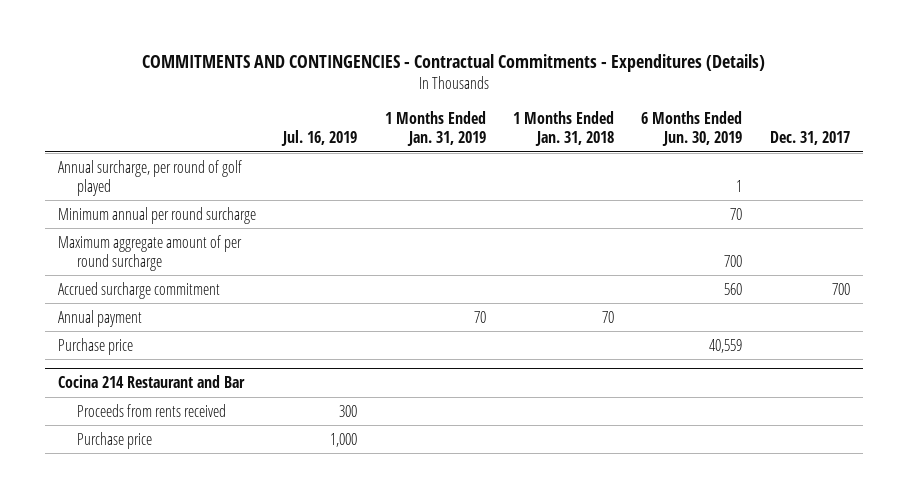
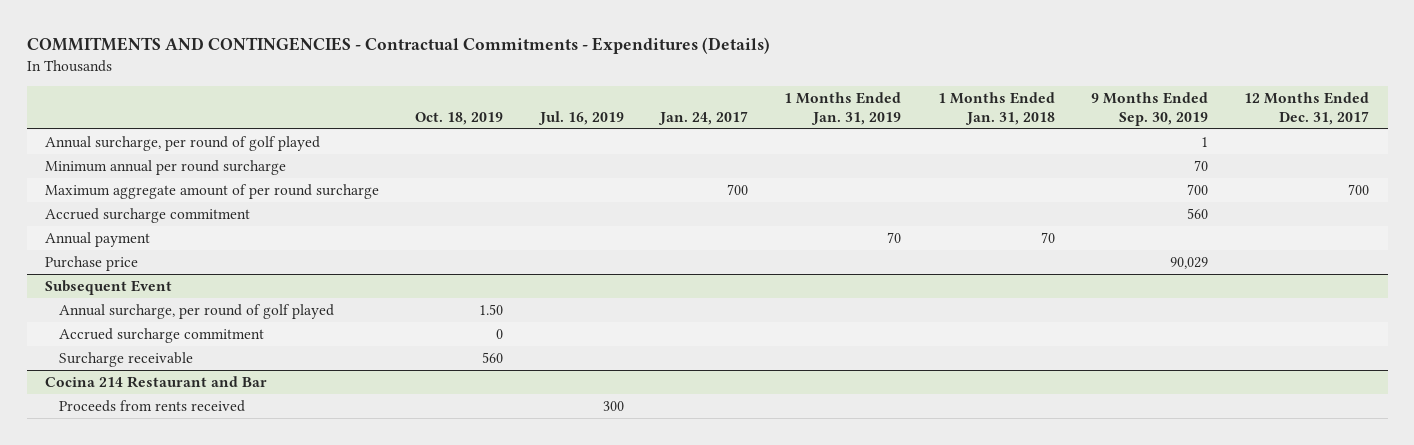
[641,110,743,146] 6 Months Ended Jun. 30, 2019 -> none
[769,130,850,145] Dec. 31, 2017 -> none
none -> [415,111,504,125] Oct. 18, 2019
none -> [657,110,748,125] Jan. 24, 2017
none -> [1091,92,1209,126] 9 Months Ended Sep. 30, 2019
none -> [1244,92,1370,125] 12 Months Ended Dec. 31, 2017
none -> [44,279,172,295] Subsequent Event
none -> [58,303,334,319] Annual surcharge, per round of golf played
none -> [58,327,264,343] Accrued surcharge commitment
none -> [58,351,193,367] Surcharge receivable
[76,431,152,449] Purchase price -> none

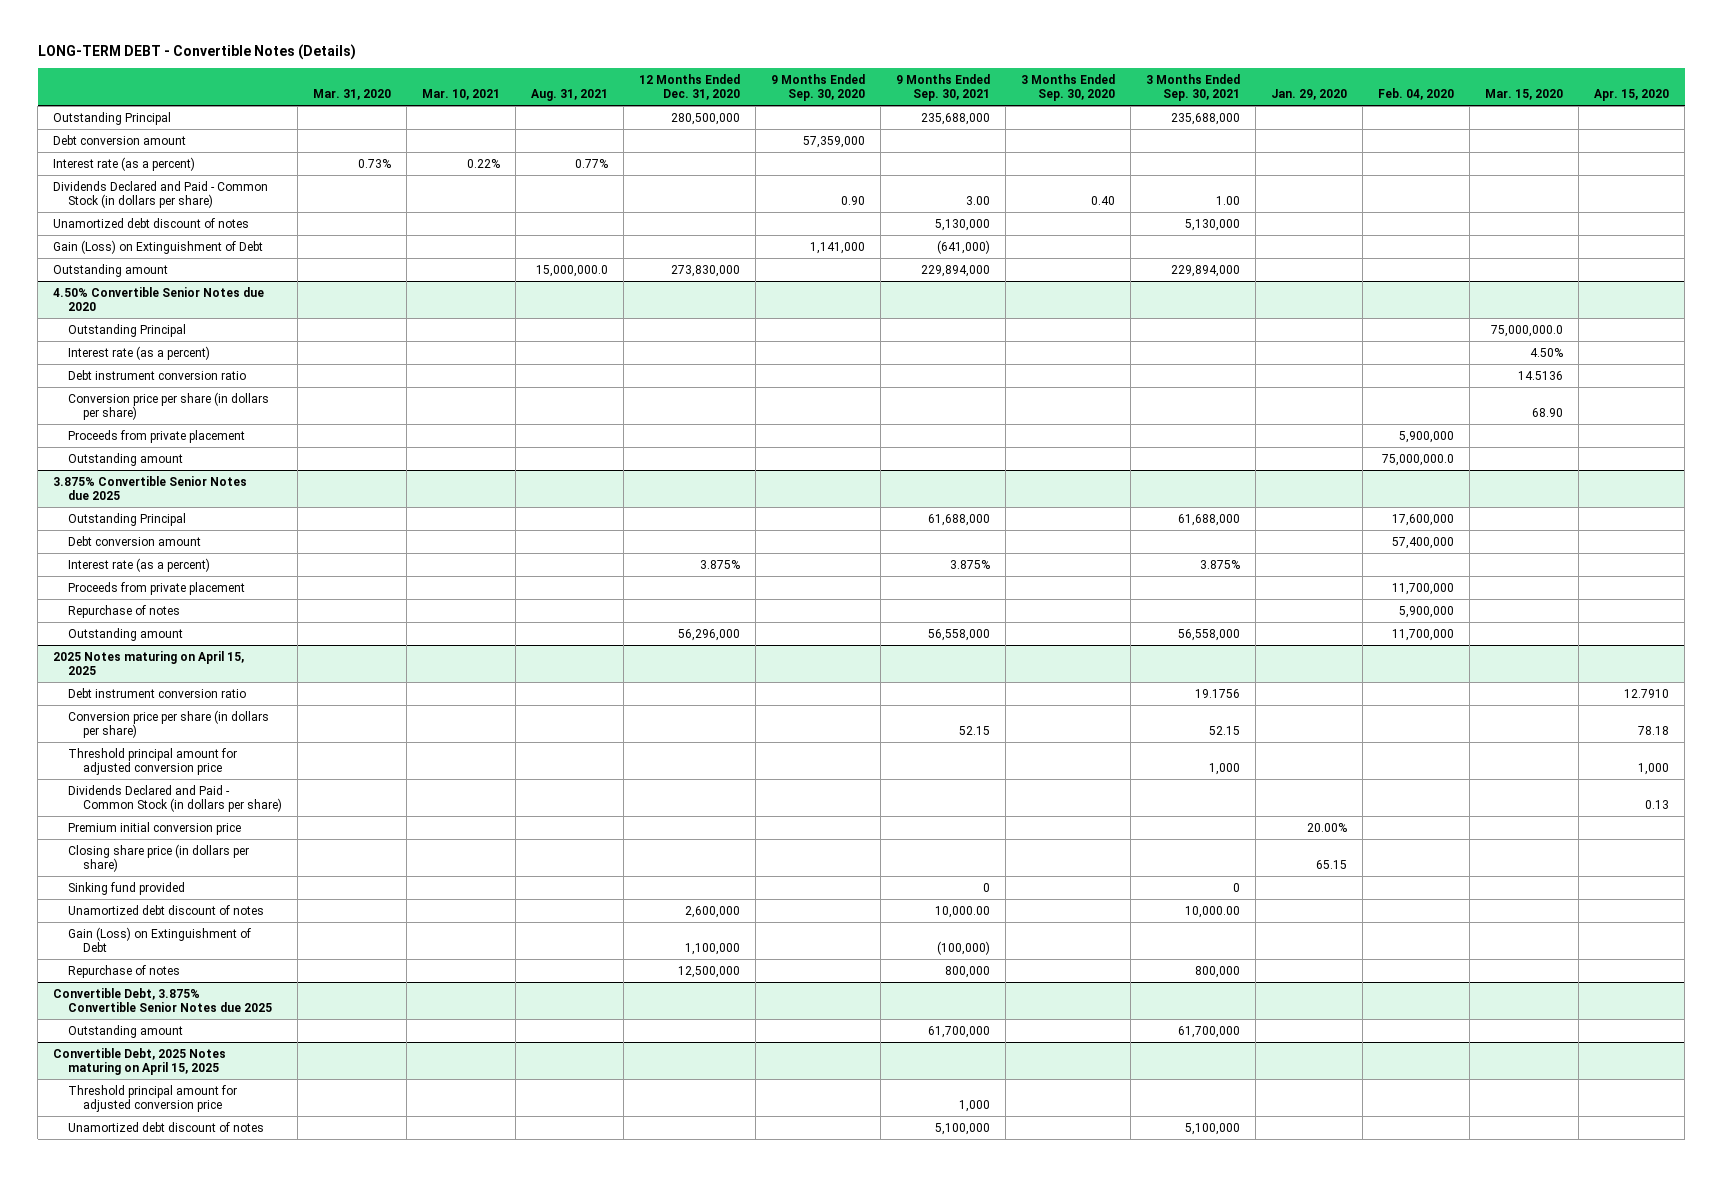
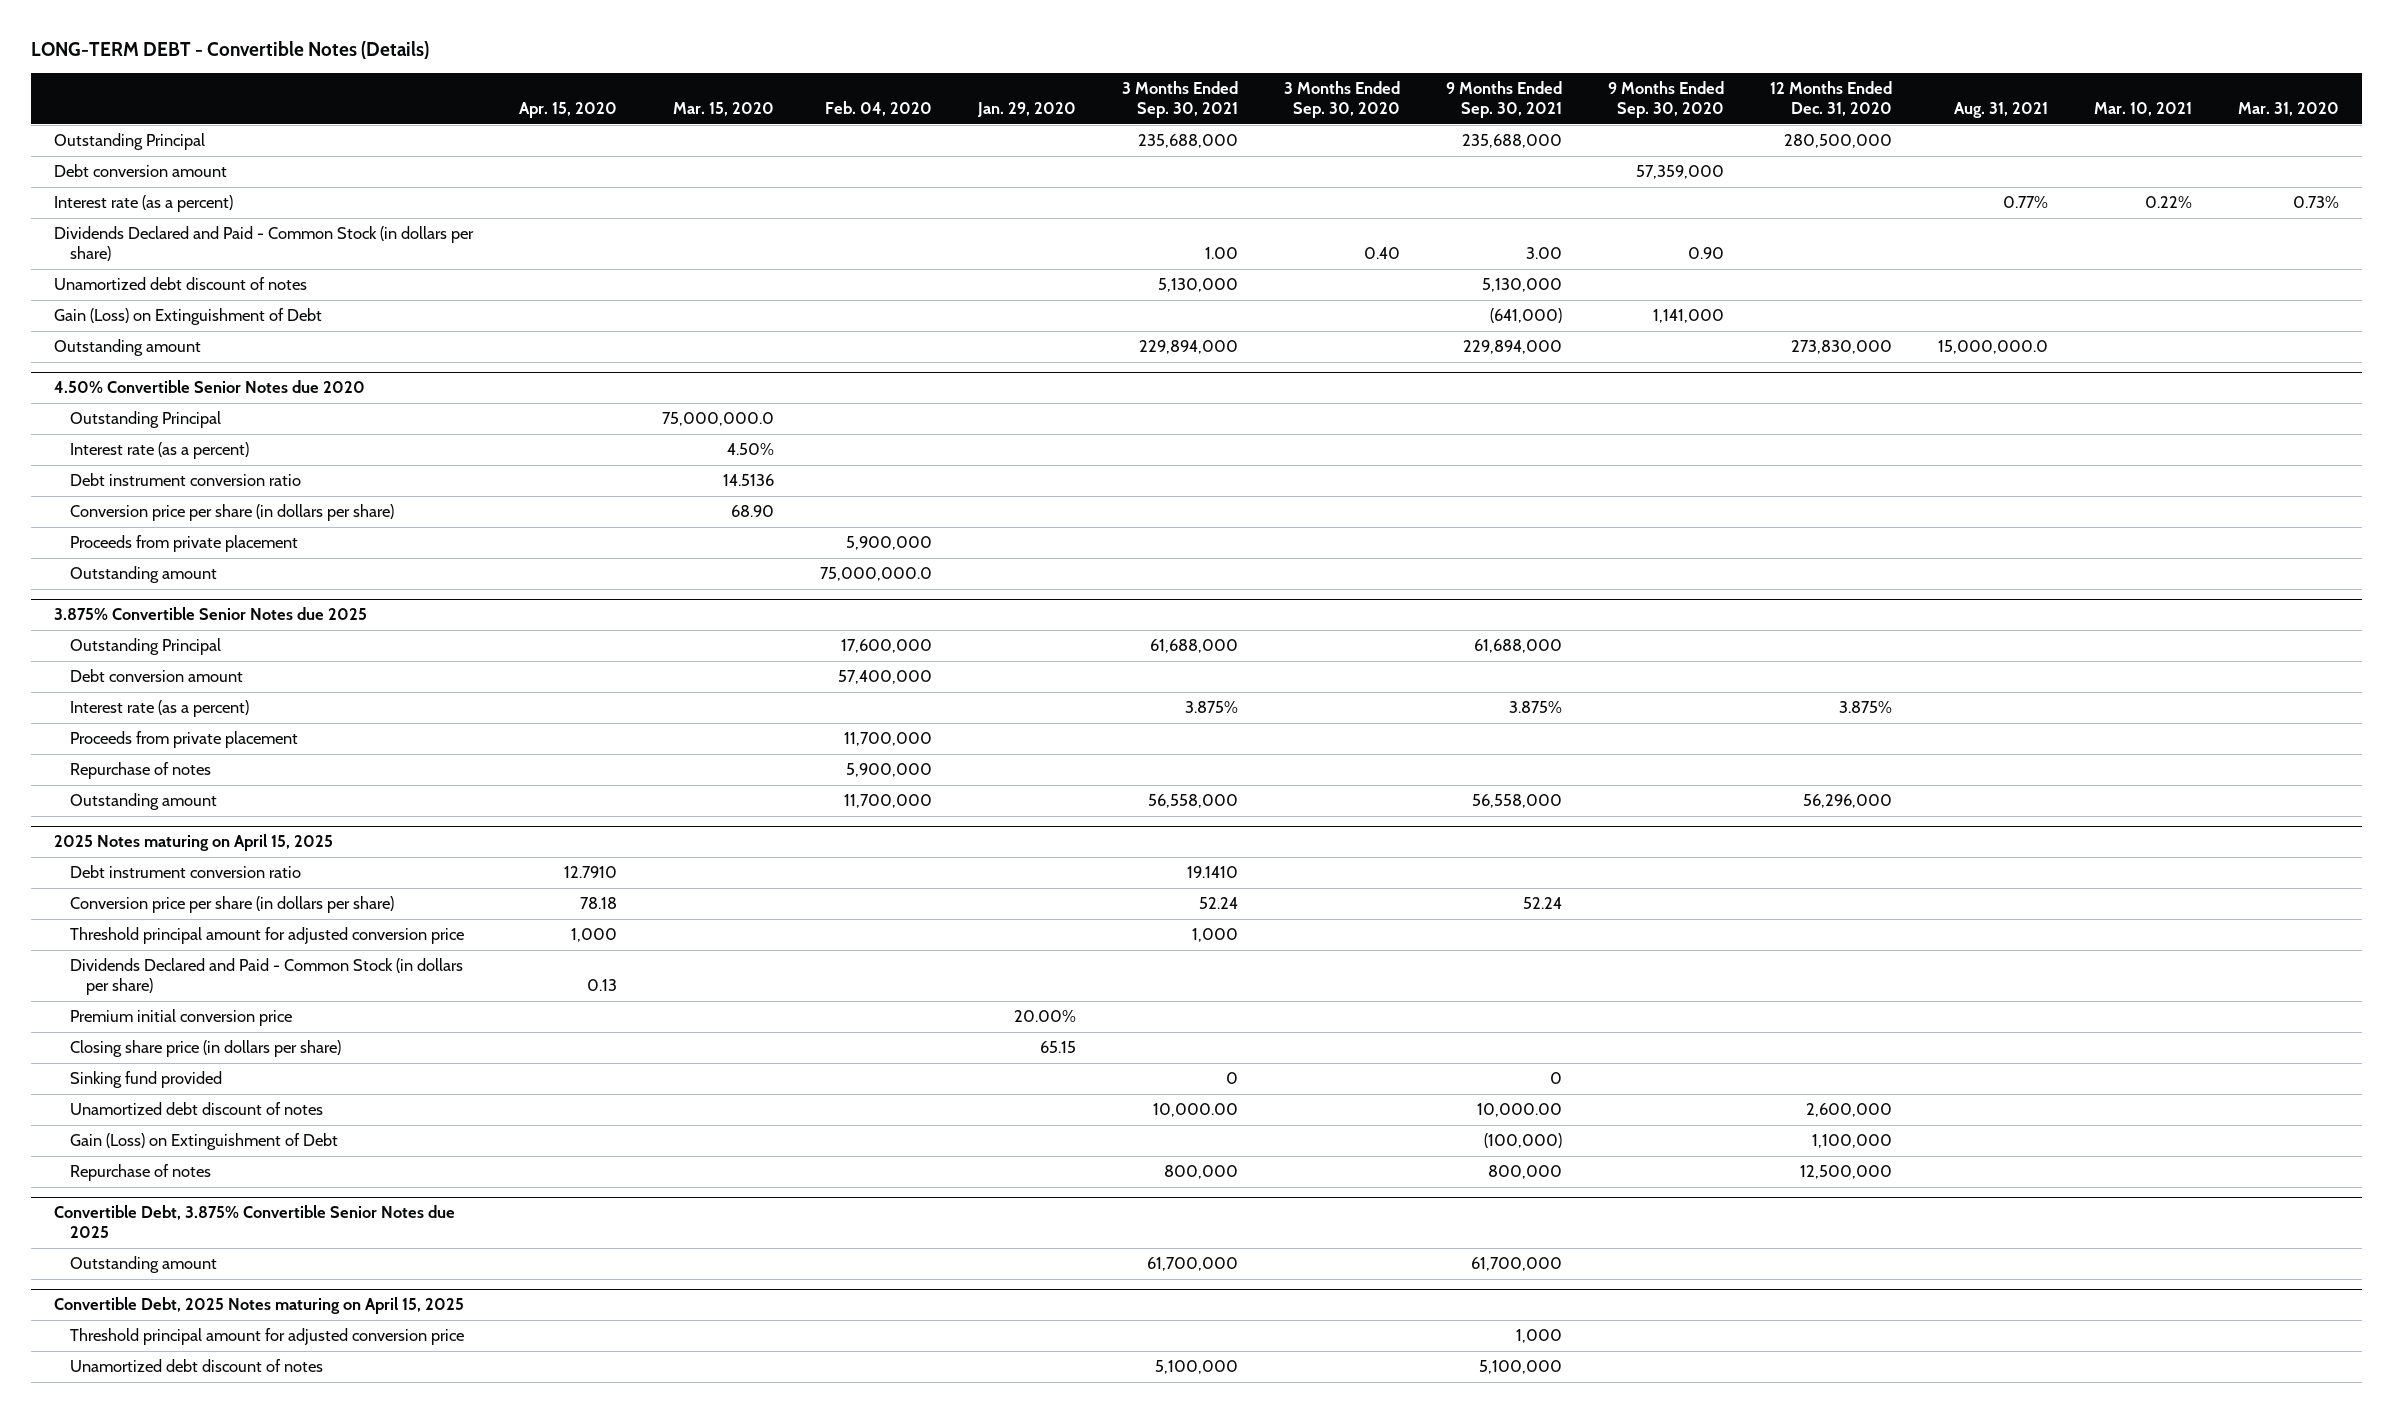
[1195,688,1241,698] 19.1756 -> [1187,866,1239,879] 19.1410
[958,725,990,735] 52.15 -> [1523,897,1563,910] 52.24
[1209,725,1241,735] 52.15 -> [1199,897,1239,910] 52.24

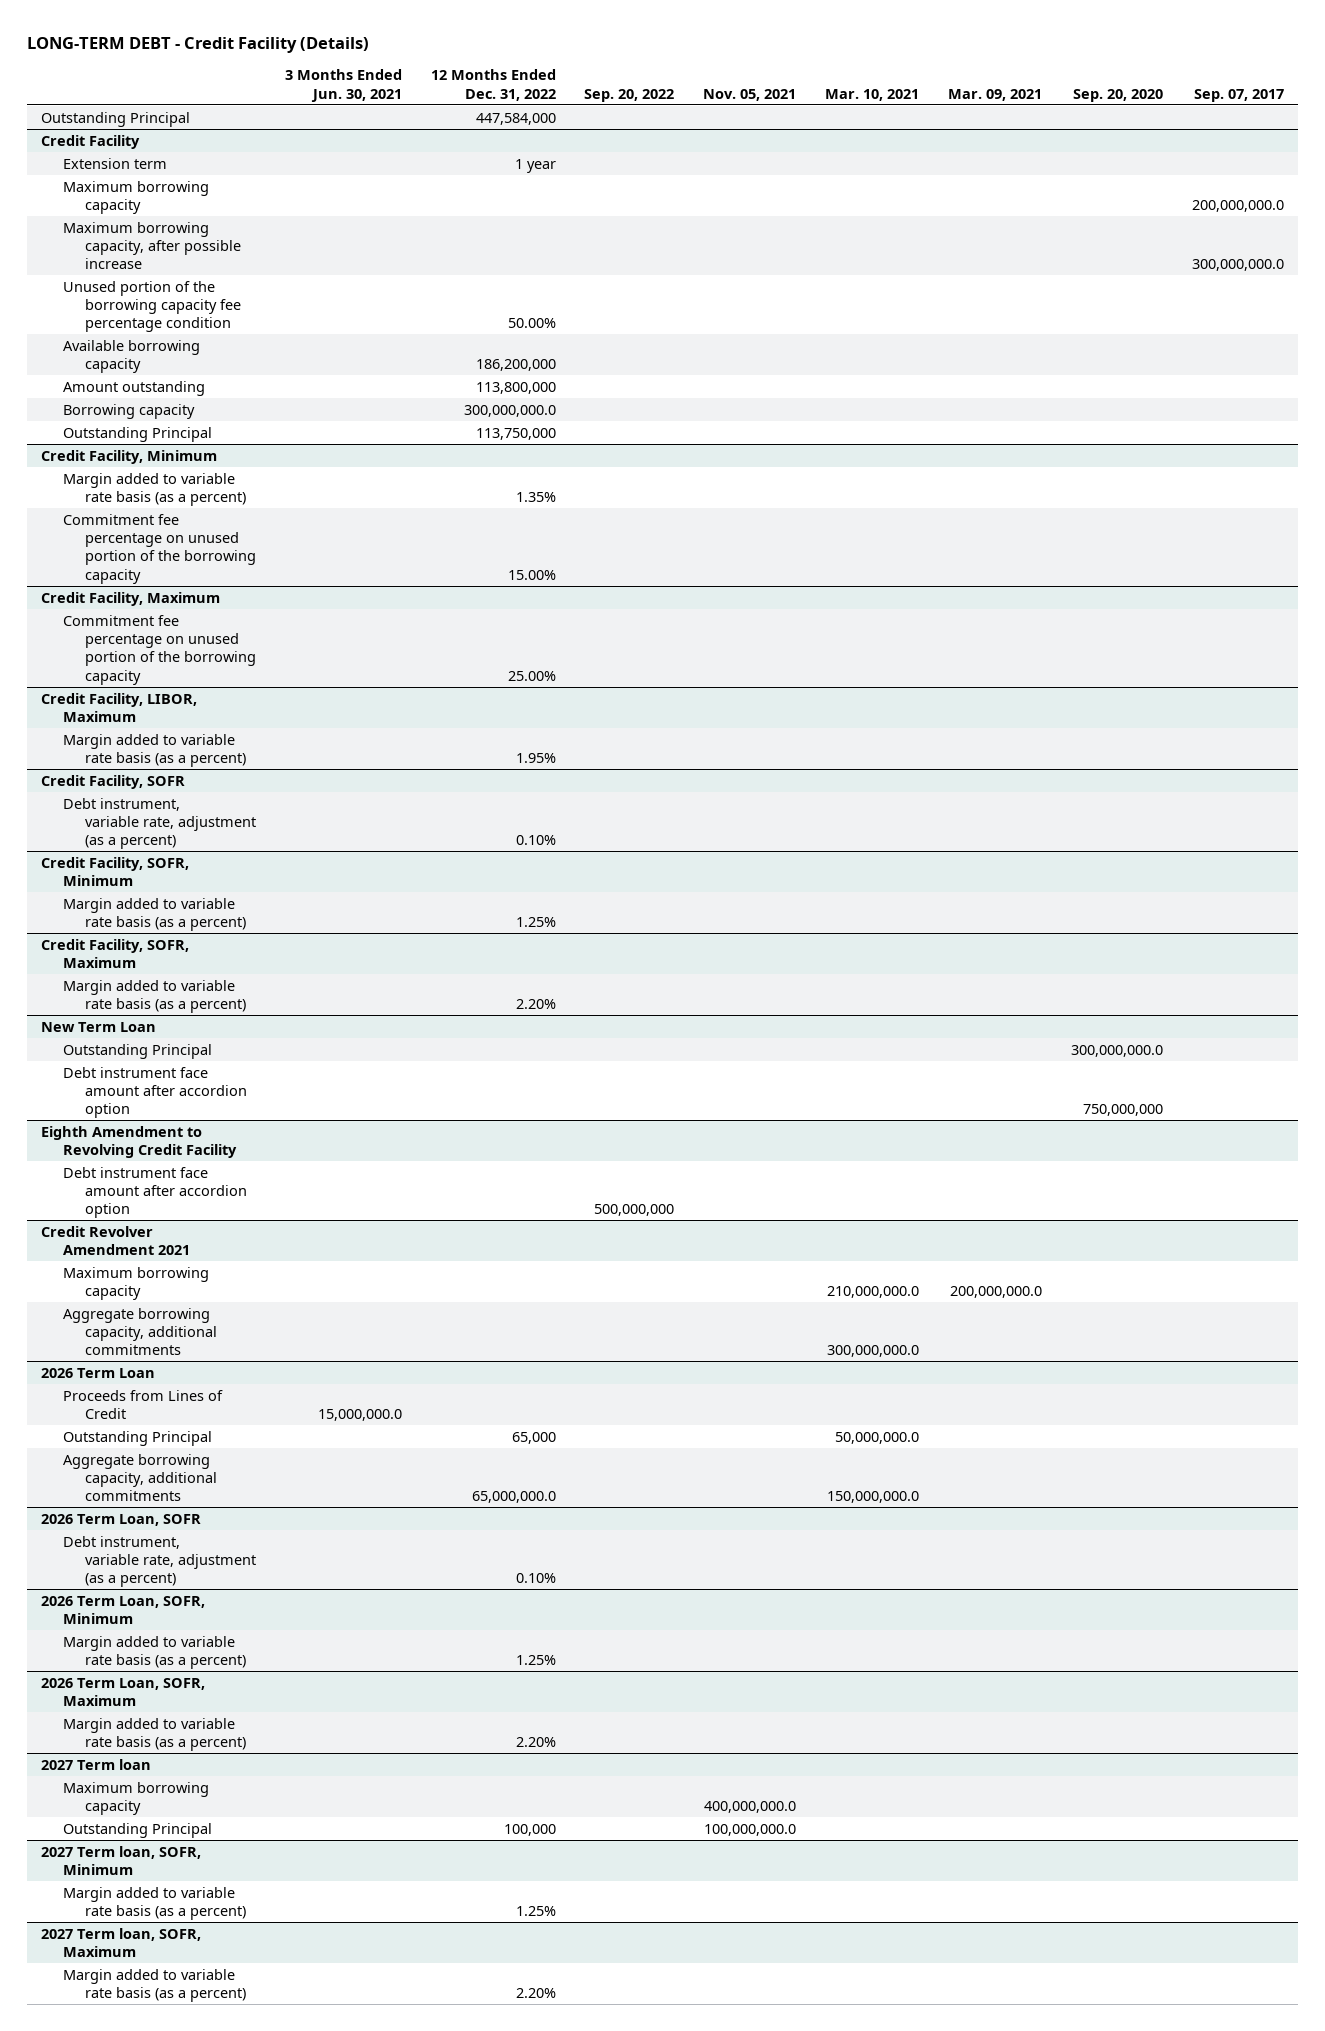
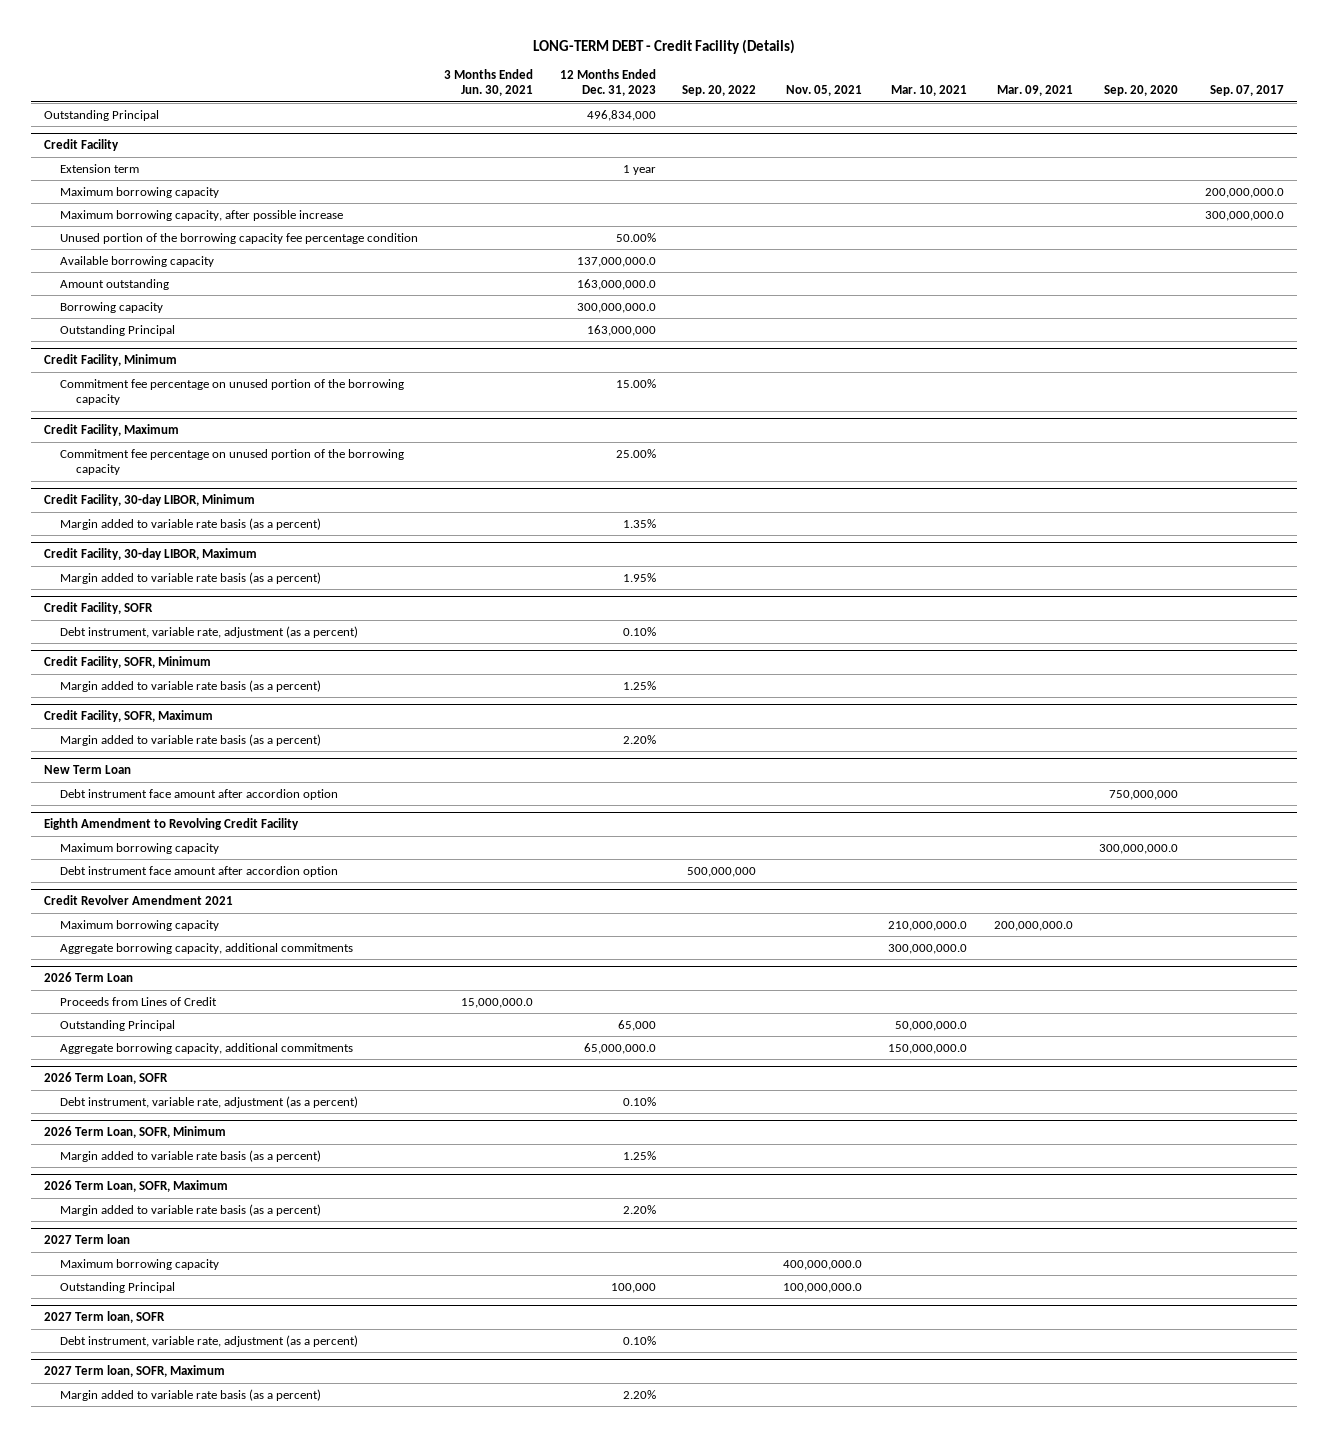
[430,69,556,101] 12 Months Ended Dec. 31, 2022 -> none
none -> [559,68,656,97] 12 Months Ended Dec. 31, 2023
[62,472,246,506] Margin added to variable rate basis (as a percent) -> none
none -> [44,494,256,507] Credit Facility, 30-day LIBOR, Minimum
none -> [59,517,321,530] Margin added to variable rate basis (as a percent)
[41,692,198,722] Credit Facility, LIBOR, Maximum -> [44,548,258,561] Credit Facility, 30-day LIBOR, Maximum
[62,1043,212,1059] Outstanding Principal -> none
none -> [59,842,219,854] Maximum borrowing capacity
[62,1886,246,1920] Margin added to variable rate basis (as a percent) -> none
[41,1845,202,1875] 2027 Term loan, SOFR, Minimum -> [44,1311,166,1324] 2027 Term loan, SOFR
none -> [59,1334,358,1347] Debt instrument, variable rate, adjustment (as a percent)

